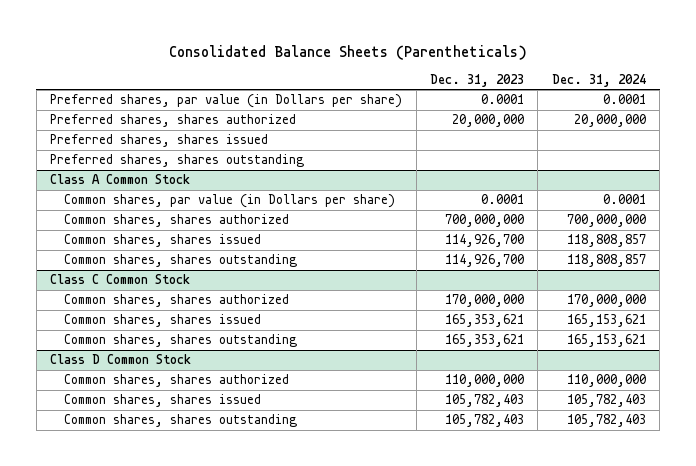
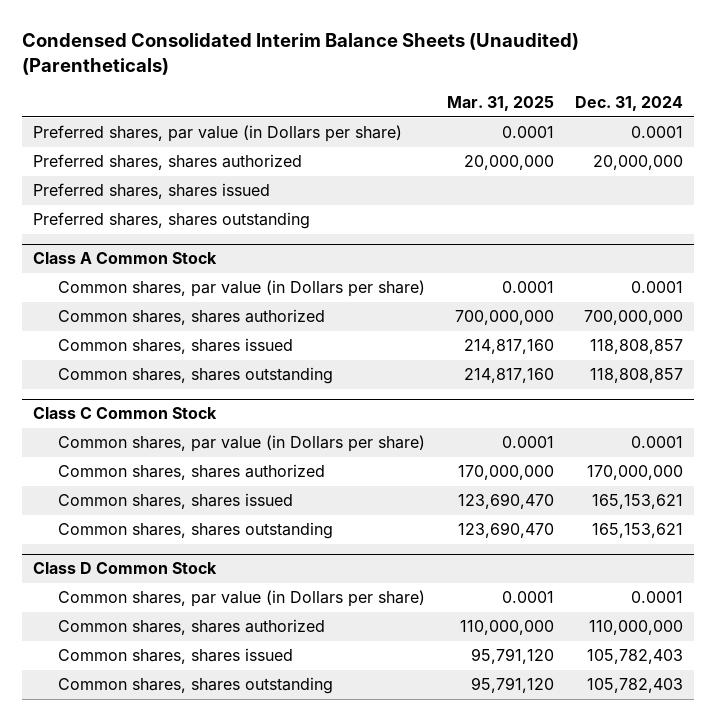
[169,44,528,60] Consolidated Balance Sheets (Parentheticals) -> [22,33,580,75] Condensed Consolidated Interim Balance Sheets (Unaudited) (Parentheticals)
[430,74,525,88] Dec. 31, 2023 -> none
none -> [446,96,554,112] Mar. 31, 2025
none -> [58,435,426,453] Common shares, par value (in Dollars per share)
none -> [58,590,426,608] Common shares, par value (in Dollars per share)

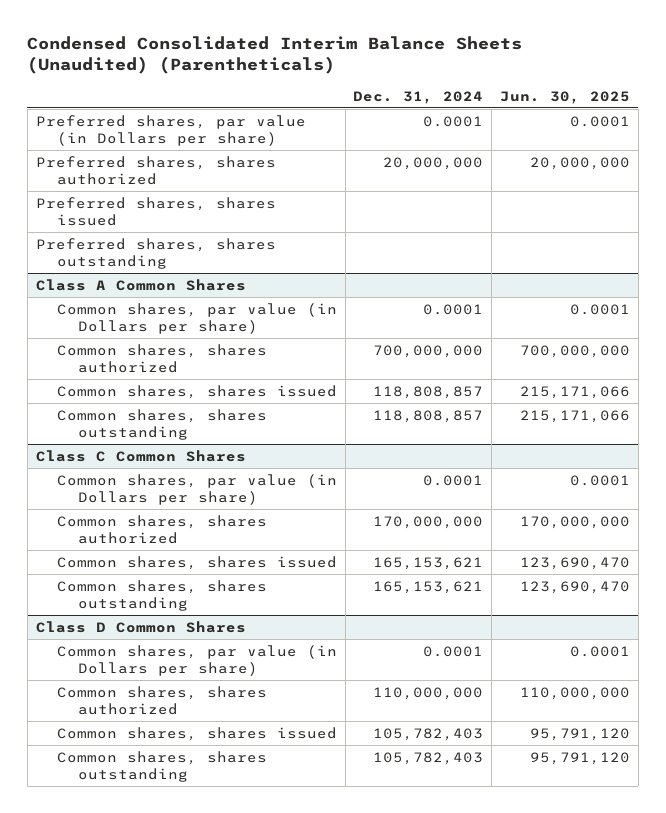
[446,96,554,112] Mar. 31, 2025 -> none
none -> [499,90,630,104] Jun. 30, 2025
[32,252,217,265] Class A Common Stock -> [35,278,246,291] Class A Common Shares
[32,407,217,420] Class C Common Stock -> [35,449,246,462] Class C Common Shares
[32,562,217,575] Class D Common Stock -> [35,620,246,633] Class D Common Shares

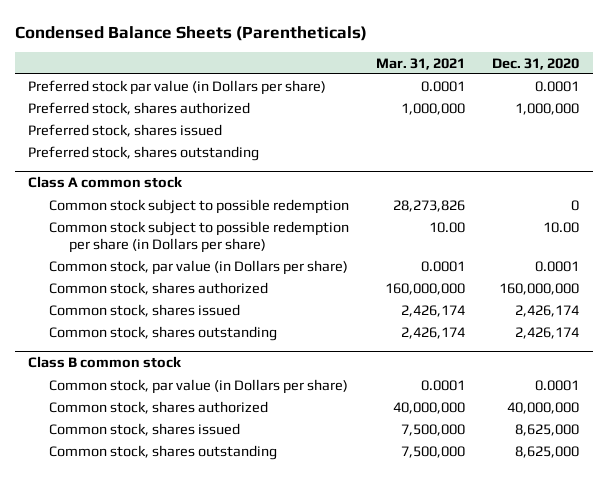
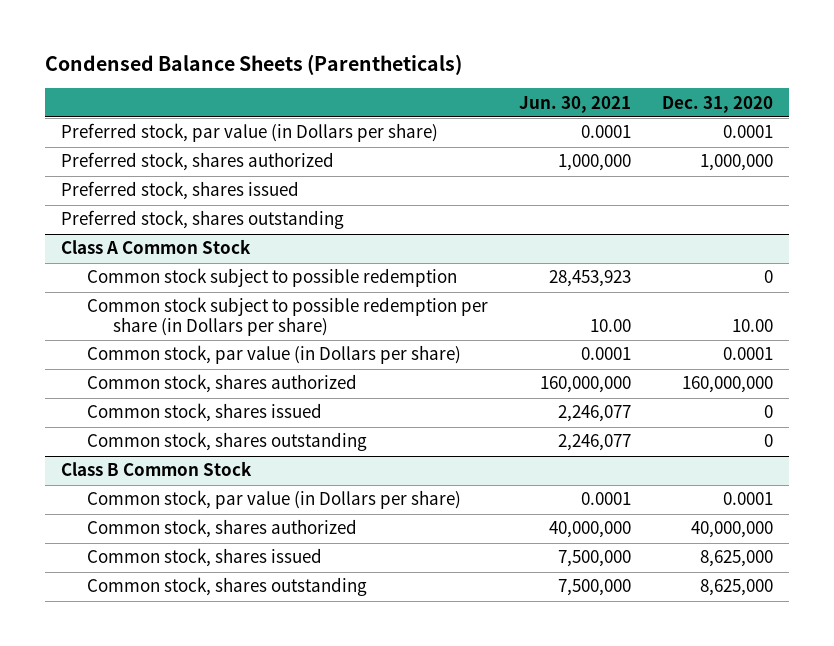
[376,57,466,70] Mar. 31, 2021 -> none
none -> [518,95,631,113] Jun. 30, 2021
[28,79,327,95] Preferred stock par value (in Dollars per share) -> [60,123,438,143] Preferred stock, par value (in Dollars per share)
[28,176,184,189] Class A common stock -> [60,239,251,255] Class A Common Stock
[515,304,580,317] 2,426,174 -> [764,405,774,419] 0
[515,326,580,339] 2,426,174 -> [764,434,774,448] 0
[28,356,183,369] Class B common stock -> [60,461,252,477] Class B Common Stock

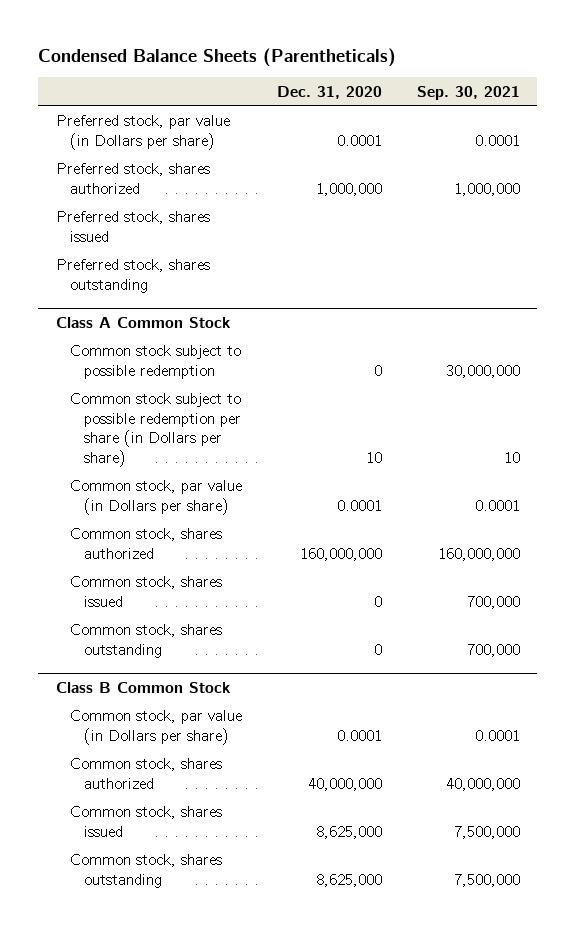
[518,95,631,113] Jun. 30, 2021 -> none
none -> [416,85,520,100] Sep. 30, 2021
[732,318,774,332] 10.00 -> [365,451,382,463] 10

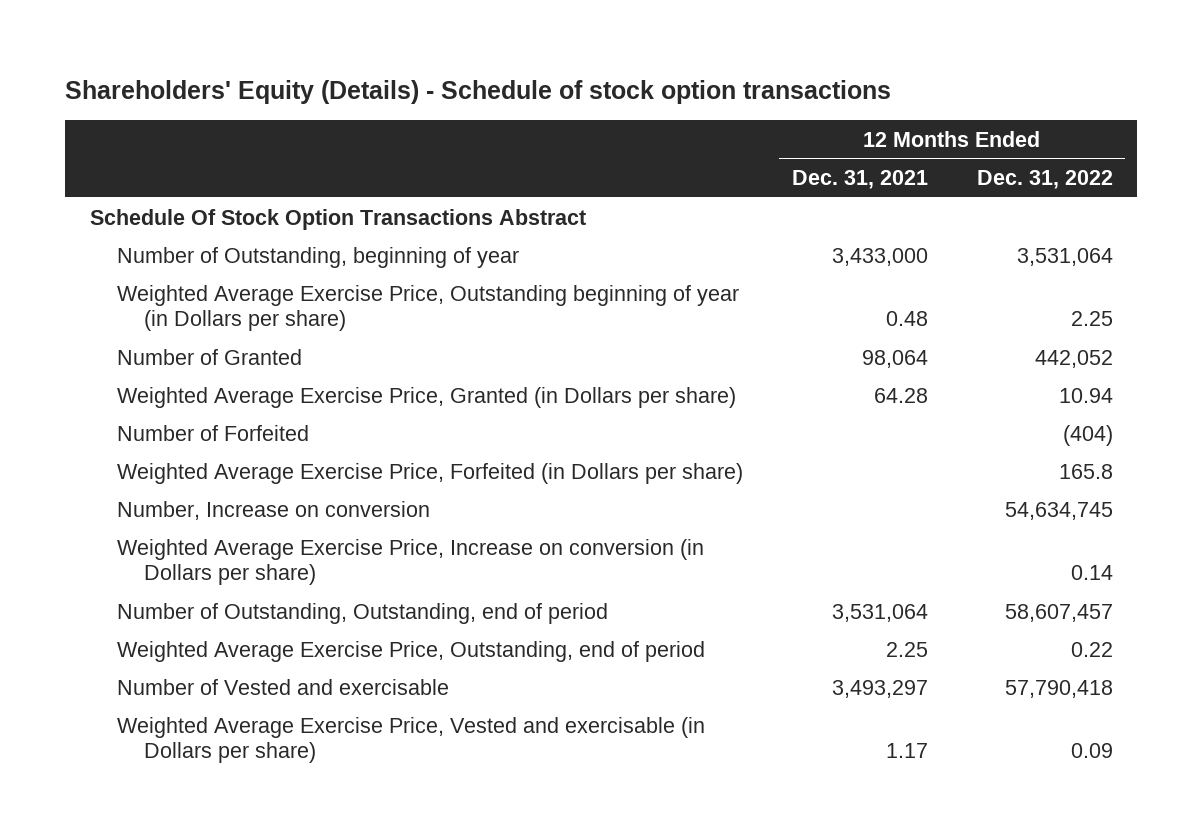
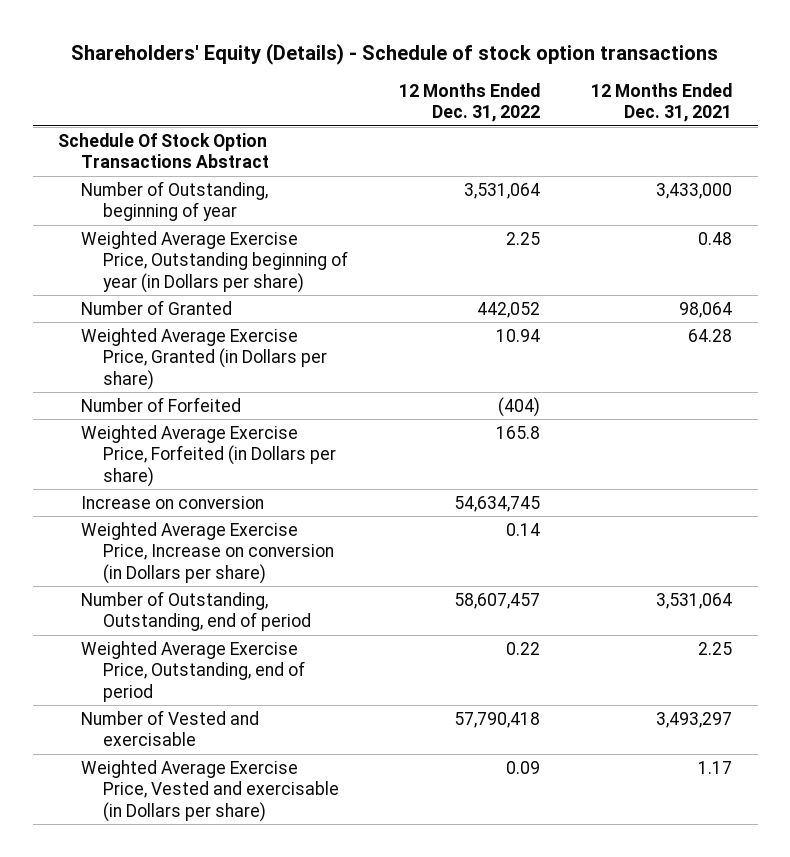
[116,500,430,520] Number, Increase on conversion -> [80,495,264,509] Increase on conversion

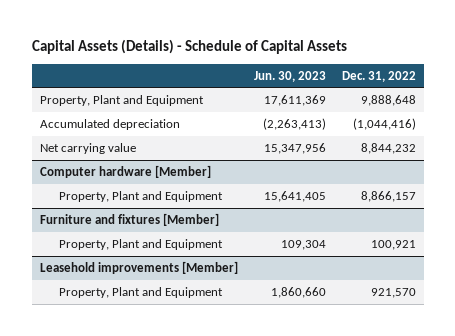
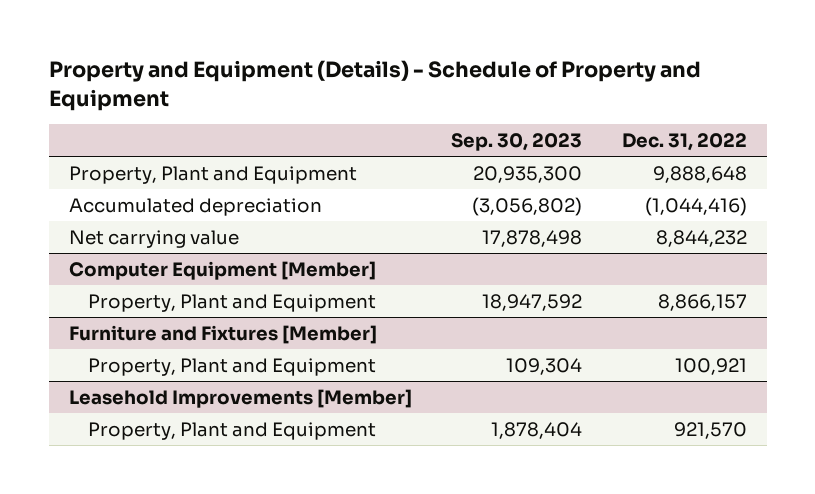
[31,39,347,55] Capital Assets (Details) - Schedule of Capital Assets -> [48,60,701,111] Property and Equipment (Details) - Schedule of Property and Equipment
[253,70,326,82] Jun. 30, 2023 -> none
none -> [451,132,583,151] Sep. 30, 2023
[39,164,211,178] Computer hardware [Member] -> [68,260,376,280] Computer Equipment [Member]
[39,212,219,226] Furniture and fixtures [Member] -> [68,324,377,344] Furniture and Fixtures [Member]
[39,260,238,274] Leasehold improvements [Member] -> [68,388,412,408] Leasehold Improvements [Member]

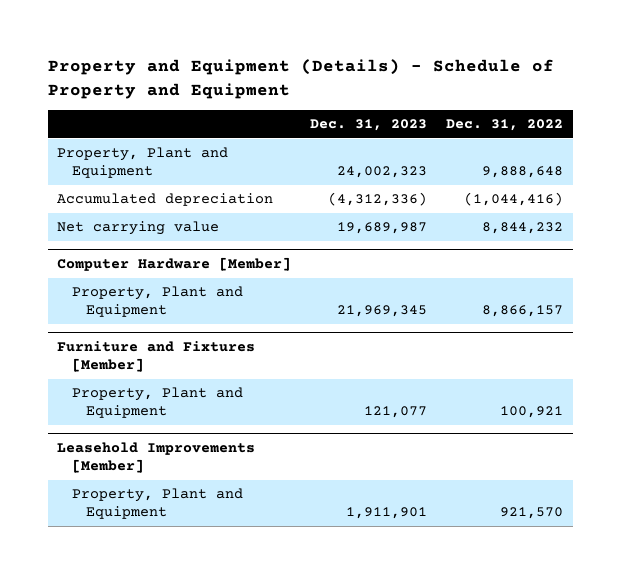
[451,132,583,151] Sep. 30, 2023 -> none
none -> [310,119,428,132] Dec. 31, 2023
[68,260,376,280] Computer Equipment [Member] -> [57,257,292,272] Computer Hardware [Member]

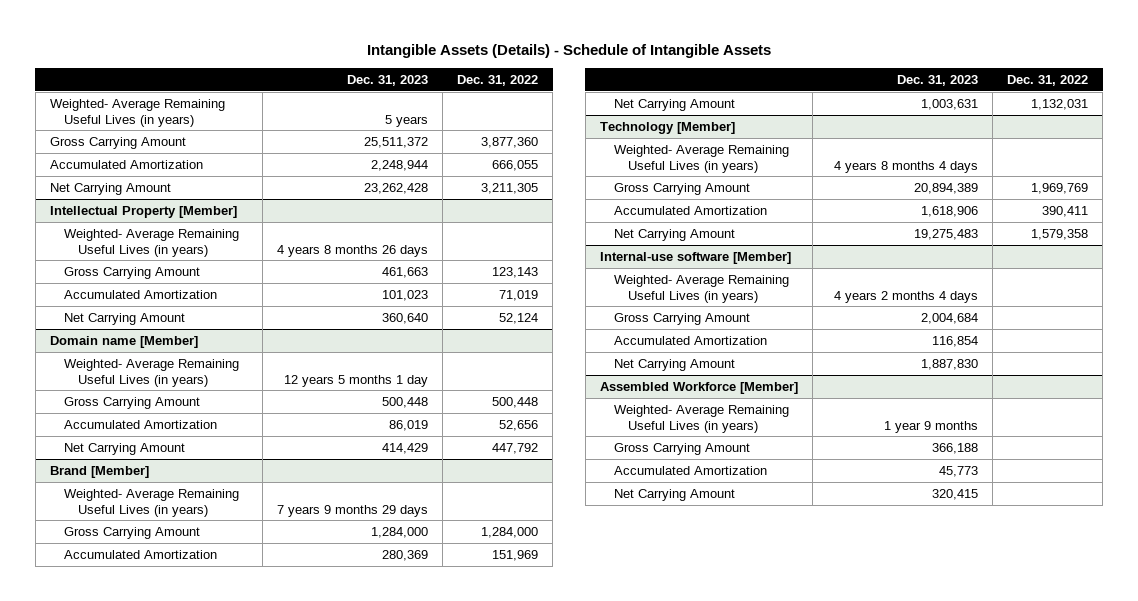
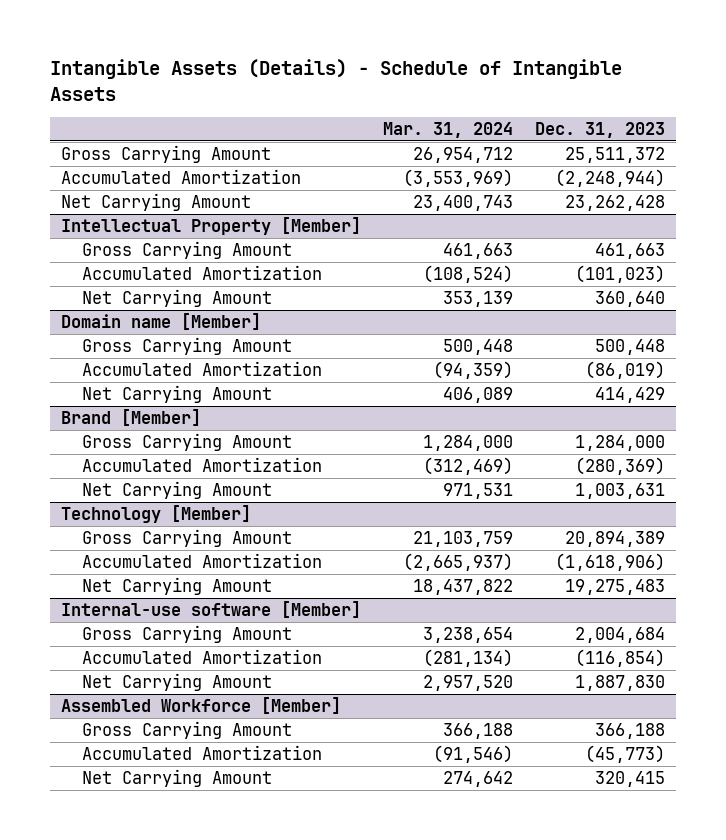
[457,75,539,87] Dec. 31, 2022 -> none
none -> [383,121,514,138] Mar. 31, 2024
[49,98,225,127] Weighted- Average Remaining Useful Lives (in years) -> none
[371,159,429,171] 2,248,944 -> [555,168,666,187] (2,248,944)
[63,228,239,257] Weighted- Average Remaining Useful Lives (in years) -> none
[382,289,429,301] 101,023 -> [575,264,666,283] (101,023)
[63,358,239,387] Weighted- Average Remaining Useful Lives (in years) -> none
[389,419,429,431] 86,019 -> [585,360,666,379] (86,019)
[63,488,239,517] Weighted- Average Remaining Useful Lives (in years) -> none
[382,549,429,561] 280,369 -> [575,456,666,475] (280,369)
[613,144,789,173] Weighted- Average Remaining Useful Lives (in years) -> none
[921,205,979,217] 1,618,906 -> [555,552,666,571] (1,618,906)
[613,274,789,303] Weighted- Average Remaining Useful Lives (in years) -> none
[932,335,979,347] 116,854 -> [575,648,666,667] (116,854)
[613,404,789,433] Weighted- Average Remaining Useful Lives (in years) -> none
[939,465,979,477] 45,773 -> [585,744,666,763] (45,773)

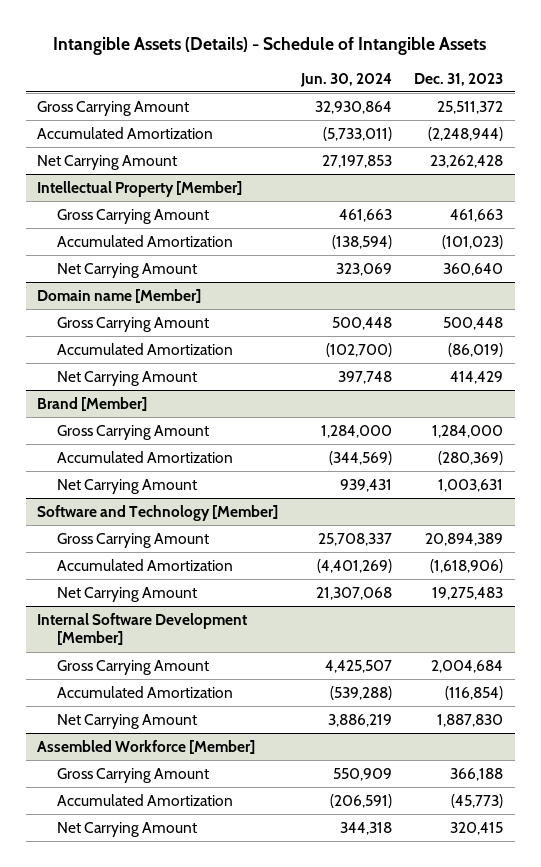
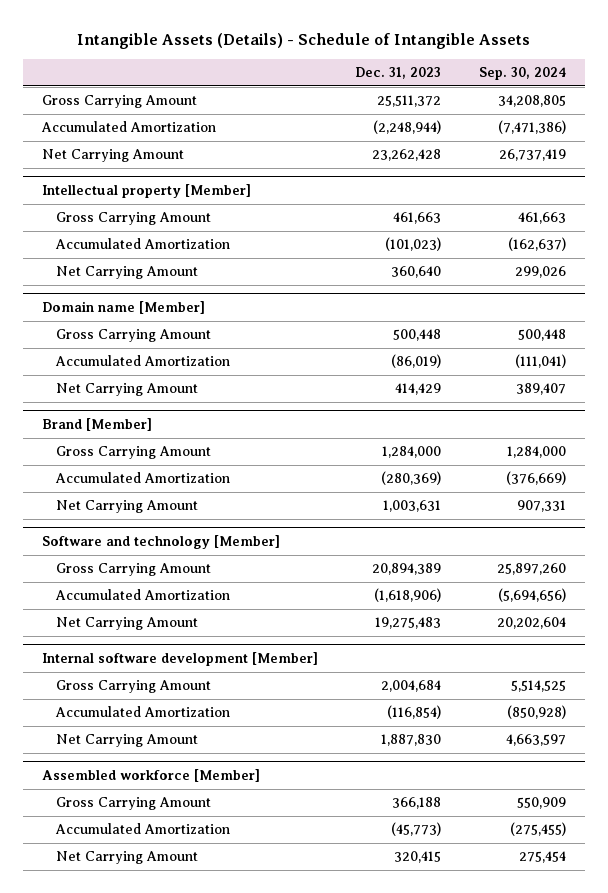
[299,72,392,87] Jun. 30, 2024 -> none
none -> [478,66,566,80] Sep. 30, 2024
[37,180,243,197] Intellectual Property [Member] -> [41,184,251,199] Intellectual property [Member]
[37,504,279,521] Software and Technology [Member] -> [41,535,280,550] Software and technology [Member]
[37,612,248,646] Internal Software Development [Member] -> [41,652,318,667] Internal software development [Member]
[37,739,256,754] Assembled Workforce [Member] -> [41,769,260,783] Assembled workforce [Member]

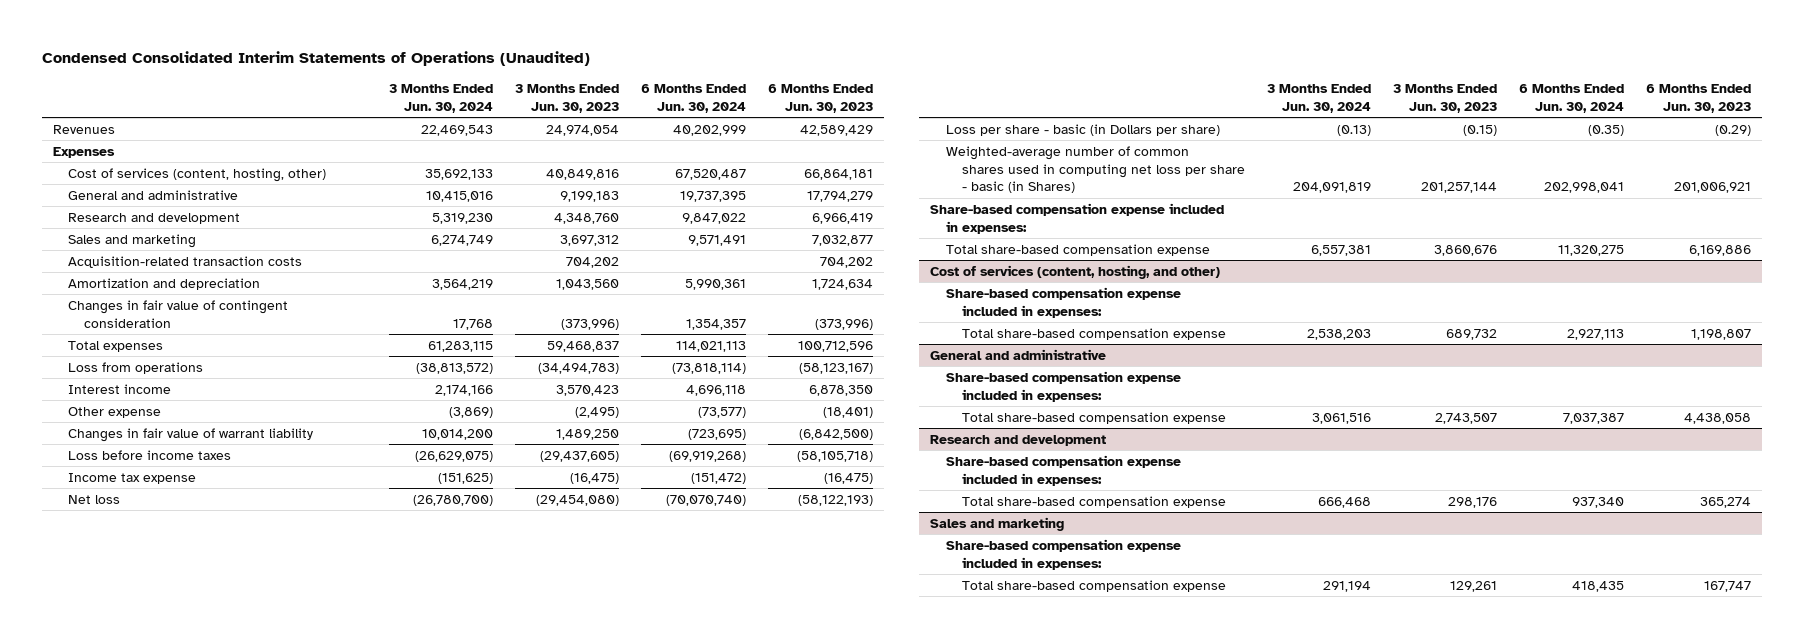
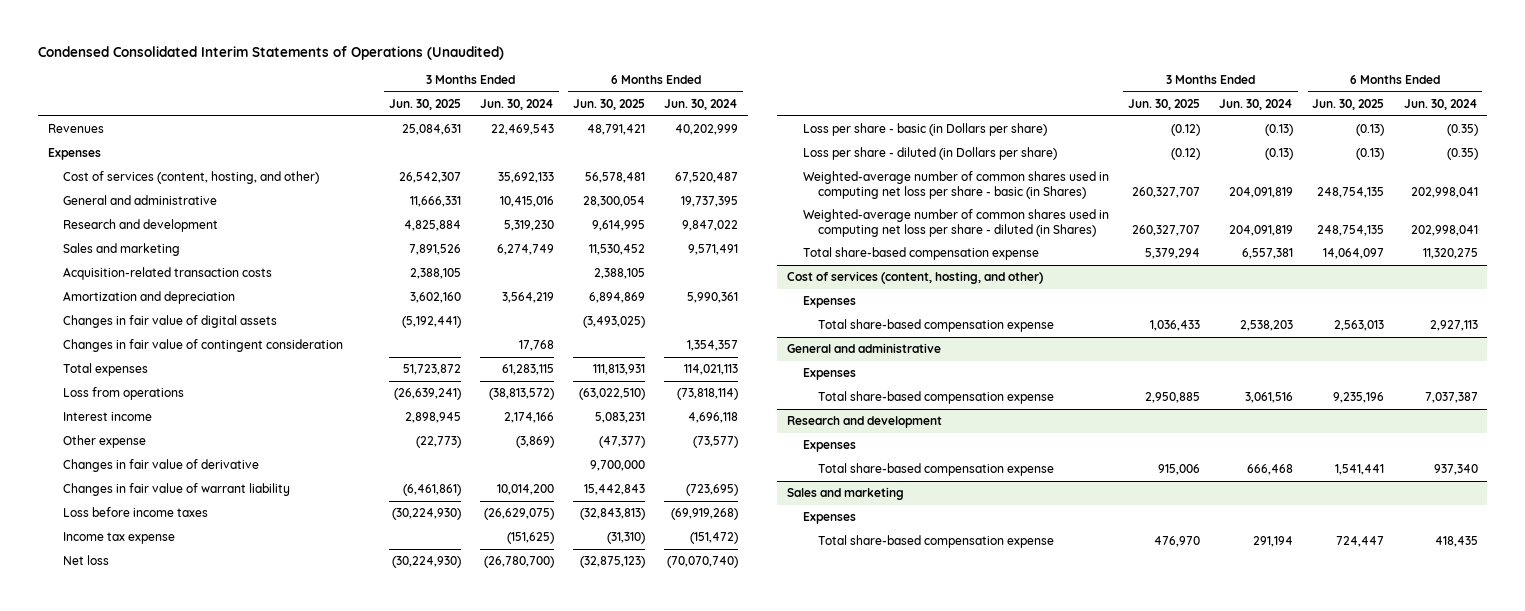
[515,84,620,113] 3 Months Ended Jun. 30, 2023 -> none
[768,84,874,113] 6 Months Ended Jun. 30, 2023 -> none
none -> [388,98,461,110] Jun. 30, 2025
none -> [573,98,646,110] Jun. 30, 2025
[68,167,327,182] Cost of services (content, hosting, other) -> [63,170,320,184] Cost of services (content, hosting, and other)
none -> [63,314,278,328] Changes in fair value of digital assets
none -> [63,458,260,472] Changes in fair value of derivative
none -> [802,146,1057,160] Loss per share - diluted (in Dollars per share)
[930,202,1225,234] Share-based compensation expense included in expenses: -> none
none -> [802,208,1109,237] Weighted-average number of common shares used in computing net loss per share - diluted (in Shares)
[945,286,1181,318] Share-based compensation expense included in expenses: -> none
none -> [802,295,856,308] Expenses
[945,370,1181,402] Share-based compensation expense included in expenses: -> none
none -> [802,367,856,380] Expenses
[945,454,1181,486] Share-based compensation expense included in expenses: -> none
none -> [802,439,856,452] Expenses
[945,538,1181,570] Share-based compensation expense included in expenses: -> none
none -> [802,511,856,524] Expenses

